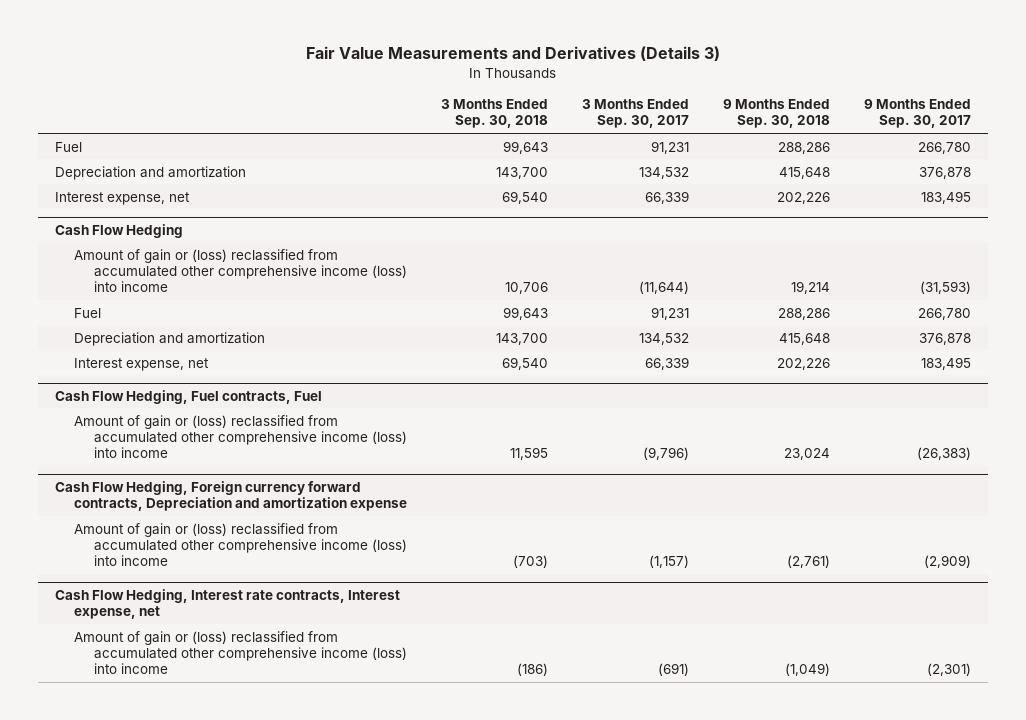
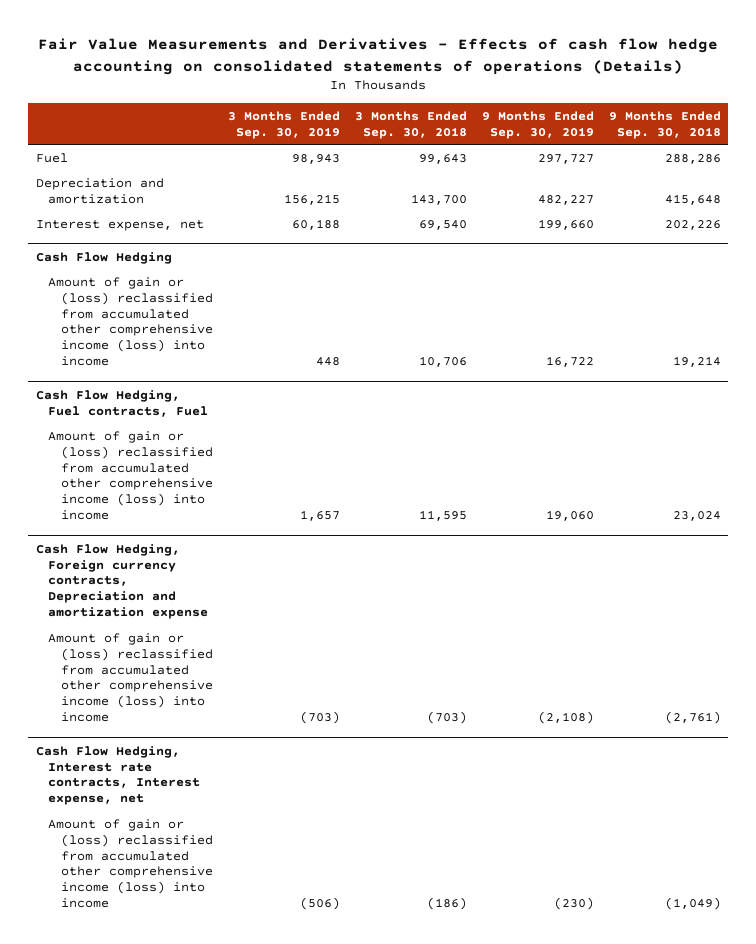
[306,46,721,62] Fair Value Measurements and Derivatives (Details 3) -> [38,38,719,75] Fair Value Measurements and Derivatives - Effects of cash flow hedge accounting on consolidated statements of operations (Details)
[582,99,690,129] 3 Months Ended Sep. 30, 2017 -> none
[864,99,972,129] 9 Months Ended Sep. 30, 2017 -> none
none -> [228,110,341,139] 3 Months Ended Sep. 30, 2019
none -> [481,110,594,139] 9 Months Ended Sep. 30, 2019
[74,307,102,318] Fuel -> none
[74,331,266,346] Depreciation and amortization -> none
[74,357,210,371] Interest expense, net -> none
[54,480,408,512] Cash Flow Hedging, Foreign currency forward contracts, Depreciation and amortization expense -> [35,543,209,620] Cash Flow Hedging, Foreign currency contracts, Depreciation and amortization expense

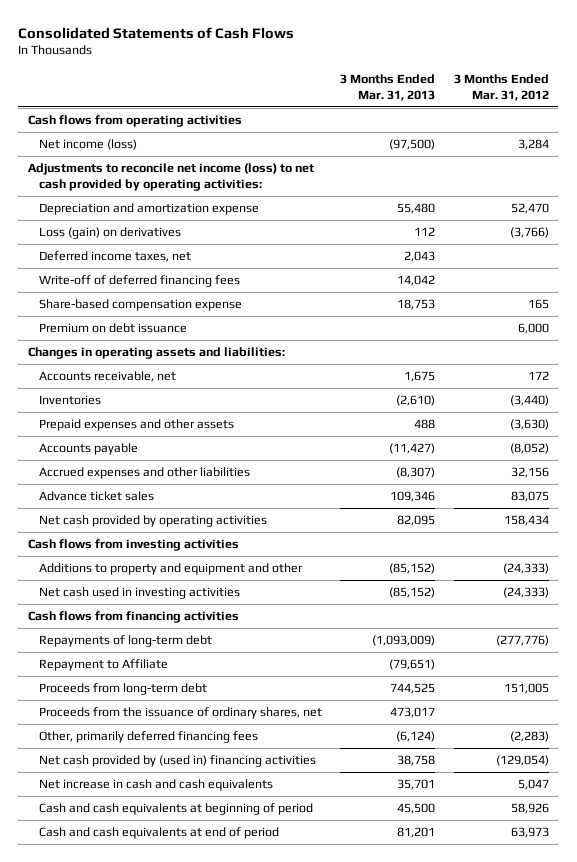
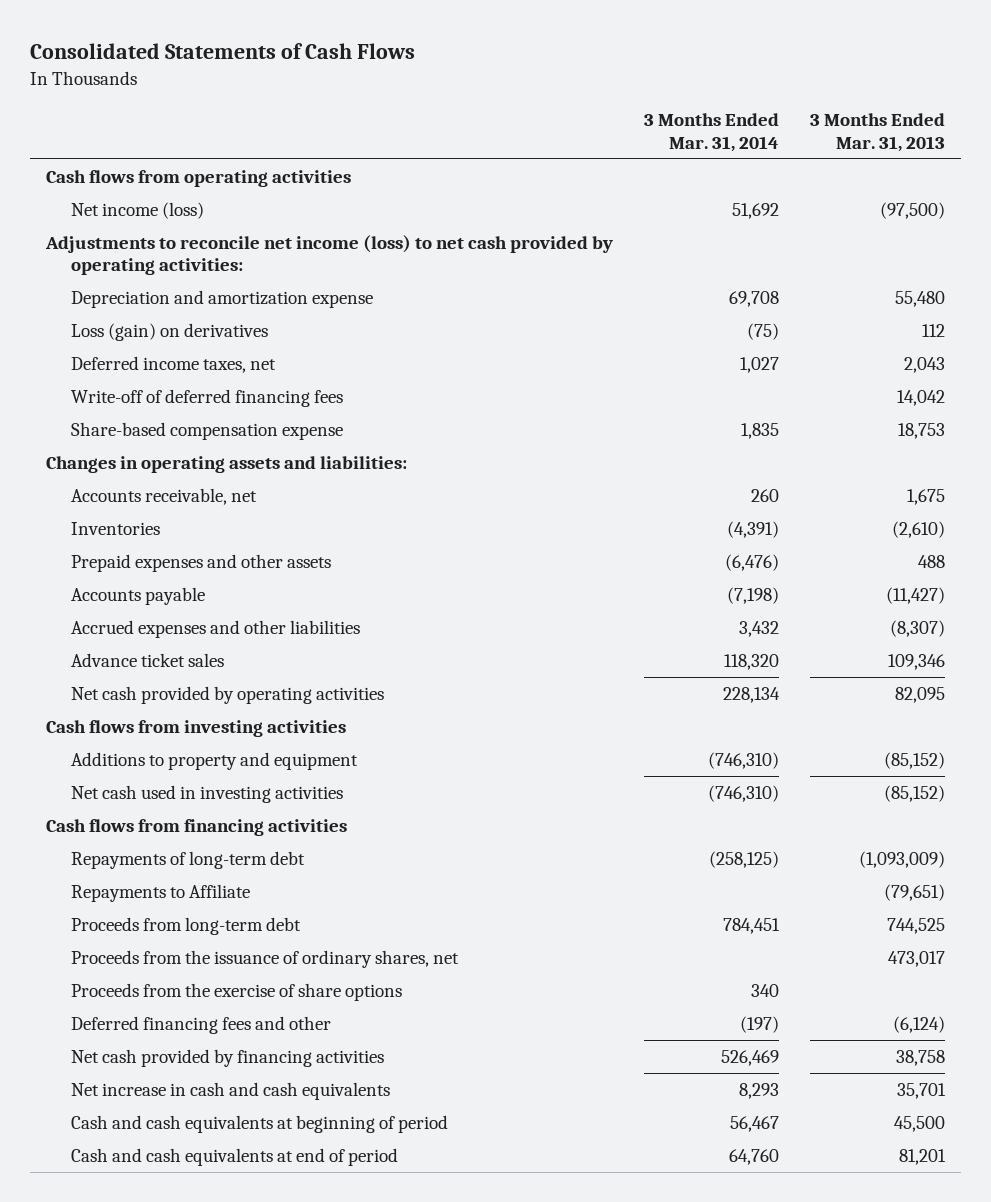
[454,73,550,101] 3 Months Ended Mar. 31, 2012 -> none
none -> [643,113,779,152] 3 Months Ended Mar. 31, 2014
[38,323,187,334] Premium on debt issuance -> none
[38,563,303,576] Additions to property and equipment and other -> [70,751,358,770] Additions to property and equipment
[38,659,168,672] Repayment to Affiliate -> [70,883,250,902] Repayments to Affiliate
none -> [70,982,402,1001] Proceeds from the exercise of share options
[38,731,258,744] Other, primarily deferred financing fees -> [70,1015,331,1034] Deferred financing fees and other
[38,755,316,768] Net cash provided by (used in) financing activities -> [70,1048,384,1067] Net cash provided by financing activities

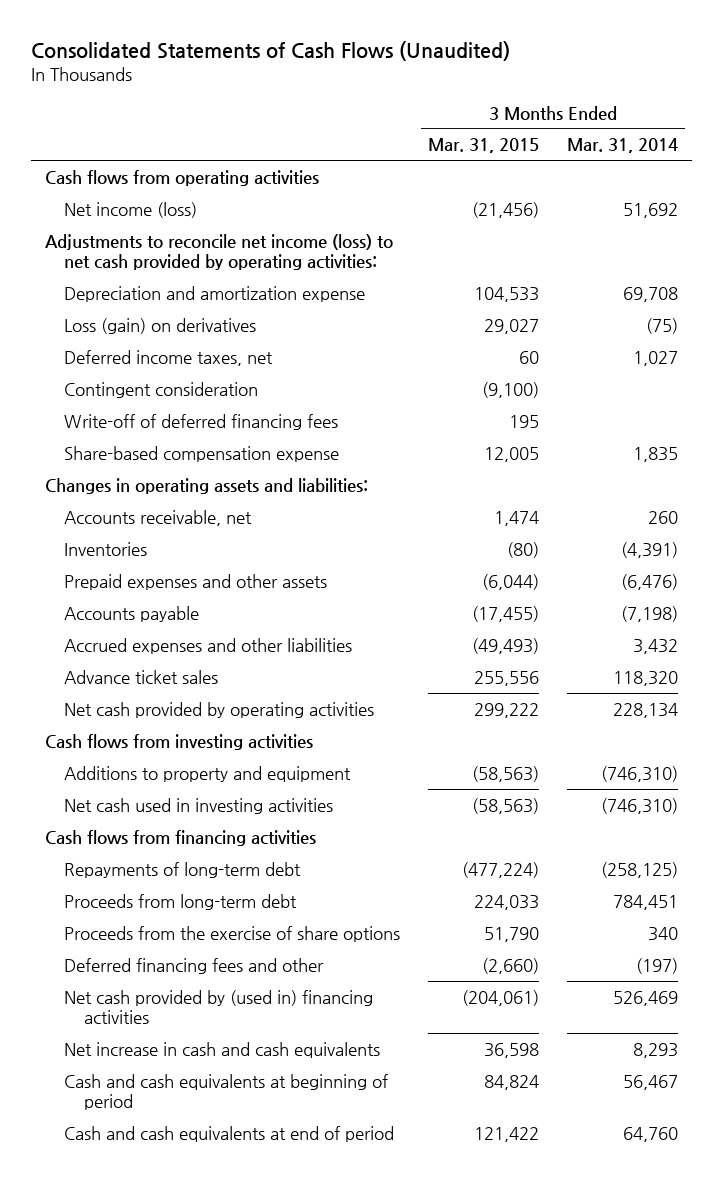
[29,43,415,60] Consolidated Statements of Cash Flows -> [30,41,510,62] Consolidated Statements of Cash Flows (Unaudited)
[810,113,946,152] 3 Months Ended Mar. 31, 2013 -> none
none -> [428,138,540,154] Mar. 31, 2015
none -> [64,381,259,398] Contingent consideration
[70,883,250,902] Repayments to Affiliate -> none
[70,949,459,968] Proceeds from the issuance of ordinary shares, net -> none
[70,1048,384,1067] Net cash provided by financing activities -> [64,989,374,1024] Net cash provided by (used in) financing activities

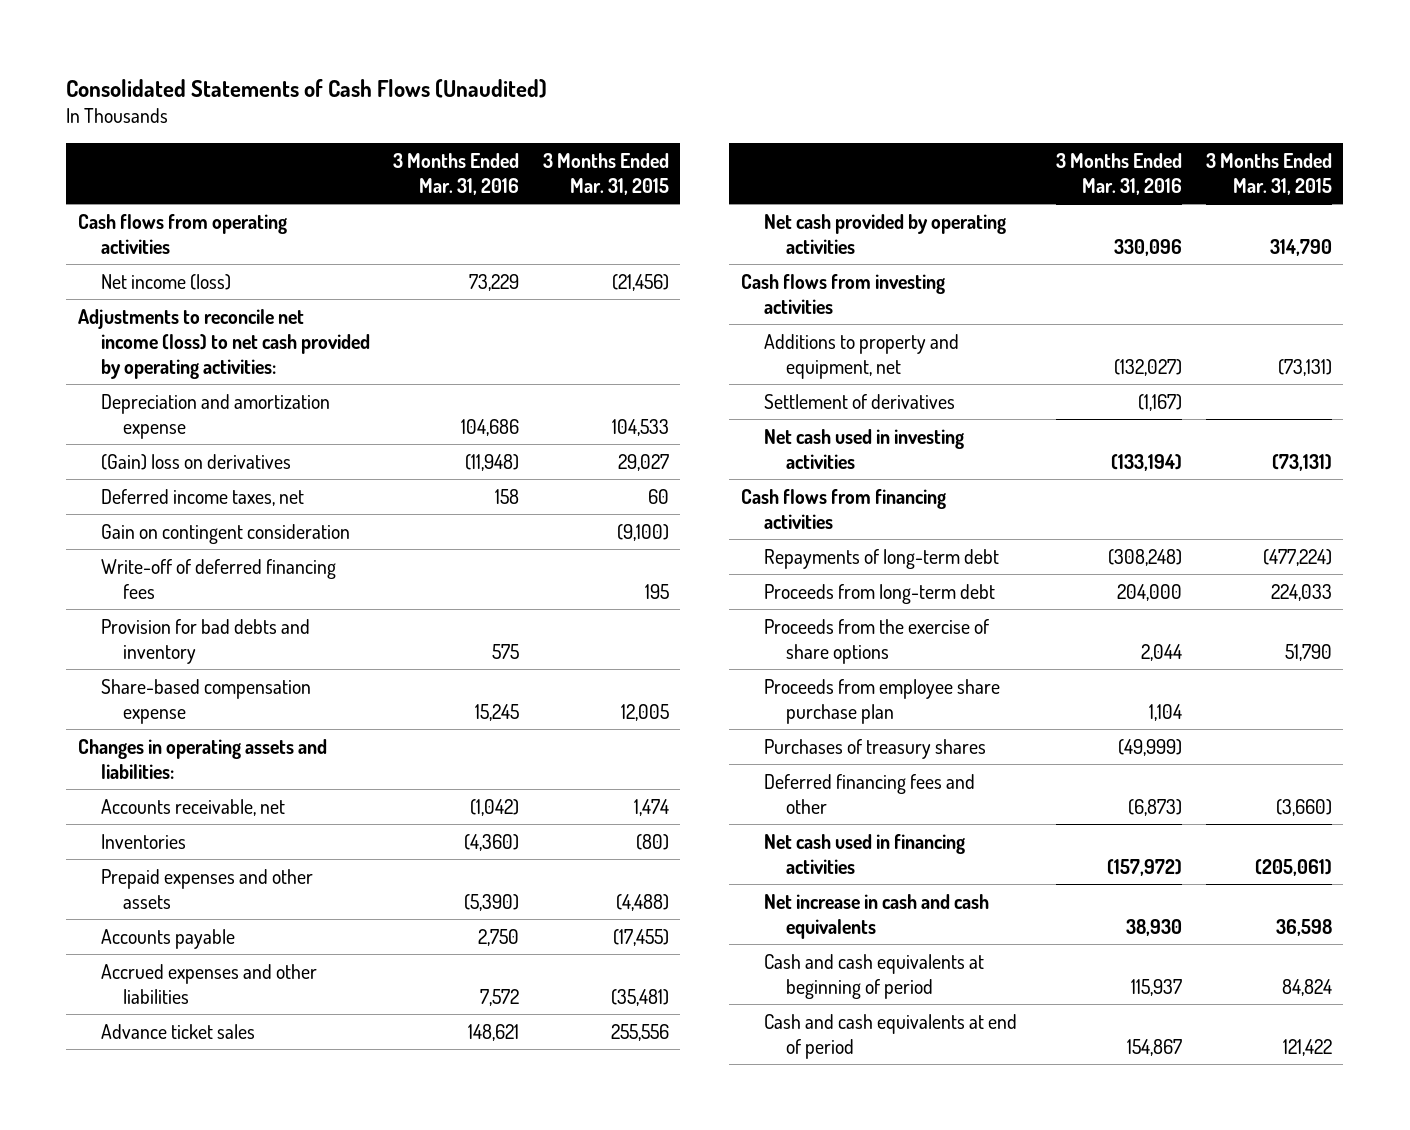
[566,138,678,154] Mar. 31, 2014 -> none
none -> [393,152,520,195] 3 Months Ended Mar. 31, 2016
[64,317,257,334] Loss (gain) on derivatives -> [100,453,291,470] (Gain) loss on derivatives
[64,381,259,398] Contingent consideration -> [100,523,350,544] Gain on contingent consideration
none -> [100,618,310,664] Provision for bad debts and inventory
[482,573,540,590] (6,044) -> [615,893,669,911] (4,488)
[472,637,540,654] (49,493) -> [610,988,669,1006] (35,481)
[474,702,540,718] 299,222 -> [1269,238,1332,256] 314,790
[64,765,352,782] Additions to property and equipment -> [763,333,959,379] Additions to property and equipment, net
[472,765,540,782] (58,563) -> [1277,358,1332,376] (73,131)
none -> [763,393,955,409] Settlement of derivatives
[472,797,540,814] (58,563) -> [1271,453,1332,471] (73,131)
none -> [763,678,1000,724] Proceeds from employee share purchase plan
none -> [763,738,986,759] Purchases of treasury shares
[482,957,540,974] (2,660) -> [1275,798,1332,816] (3,660)
[64,989,374,1024] Net cash provided by (used in) financing activities -> [763,833,965,874] Net cash used in financing activities
[462,989,540,1006] (204,061) -> [1254,858,1332,876] (205,061)

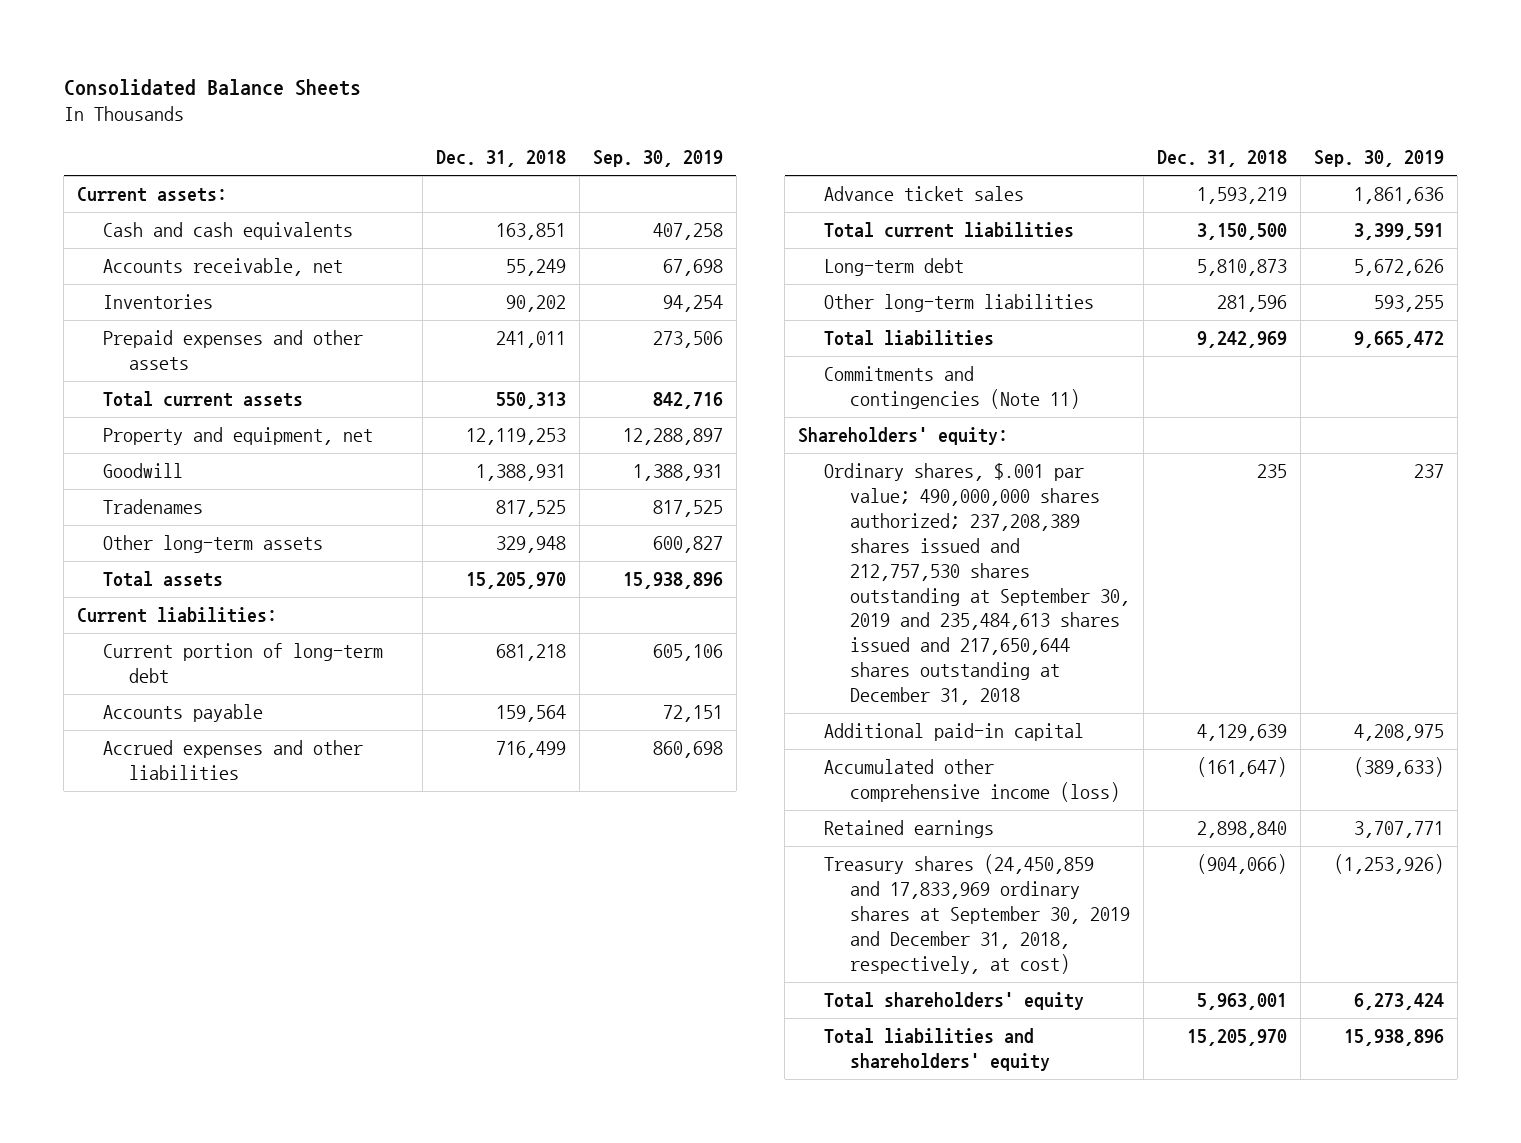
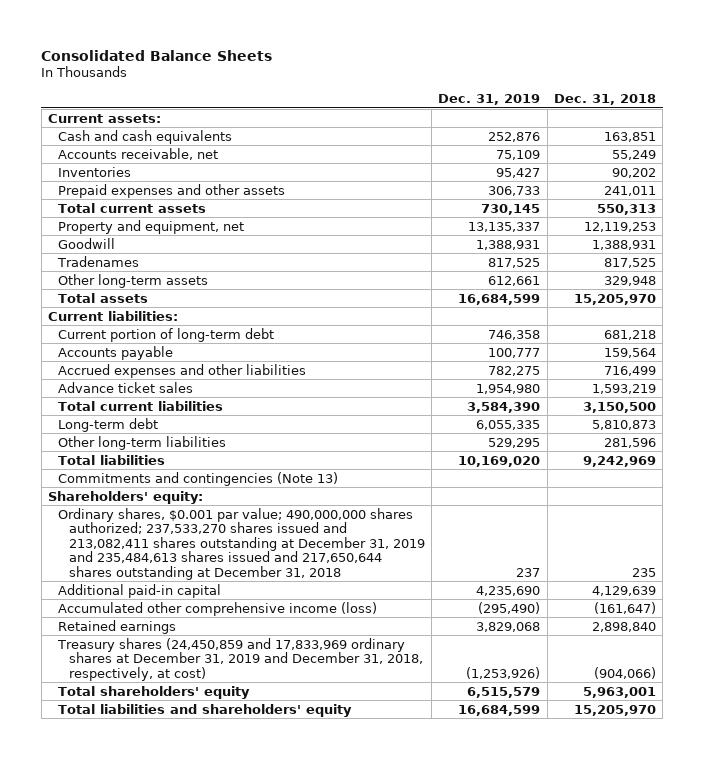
[592,150,723,168] Sep. 30, 2019 -> none
none -> [438,94,541,106] Dec. 31, 2019
[823,366,1080,410] Commitments and contingencies (Note 11) -> [58,471,339,486] Commitments and contingencies (Note 13)
[823,463,1130,706] Ordinary shares, $.001 par value; 490,000,000 shares authorized; 237,208,389 shares issued and 212,757,530 shares outstanding at September 30, 2019 and 235,484,613 shares issued and 217,650,644 shares outstanding at December 31, 2018 -> [58,507,425,580] Ordinary shares, $0.001 par value; 490,000,000 shares authorized; 237,533,270 shares issued and 213,082,411 shares outstanding at December 31, 2019 and 235,484,613 shares issued and 217,650,644 shares outstanding at December 31, 2018
[823,854,1130,974] Treasury shares (24,450,859 and 17,833,969 ordinary shares at September 30, 2019 and December 31, 2018, respectively, at cost) -> [57,637,423,681] Treasury shares (24,450,859 and 17,833,969 ordinary shares at December 31, 2019 and December 31, 2018, respectively, at cost)

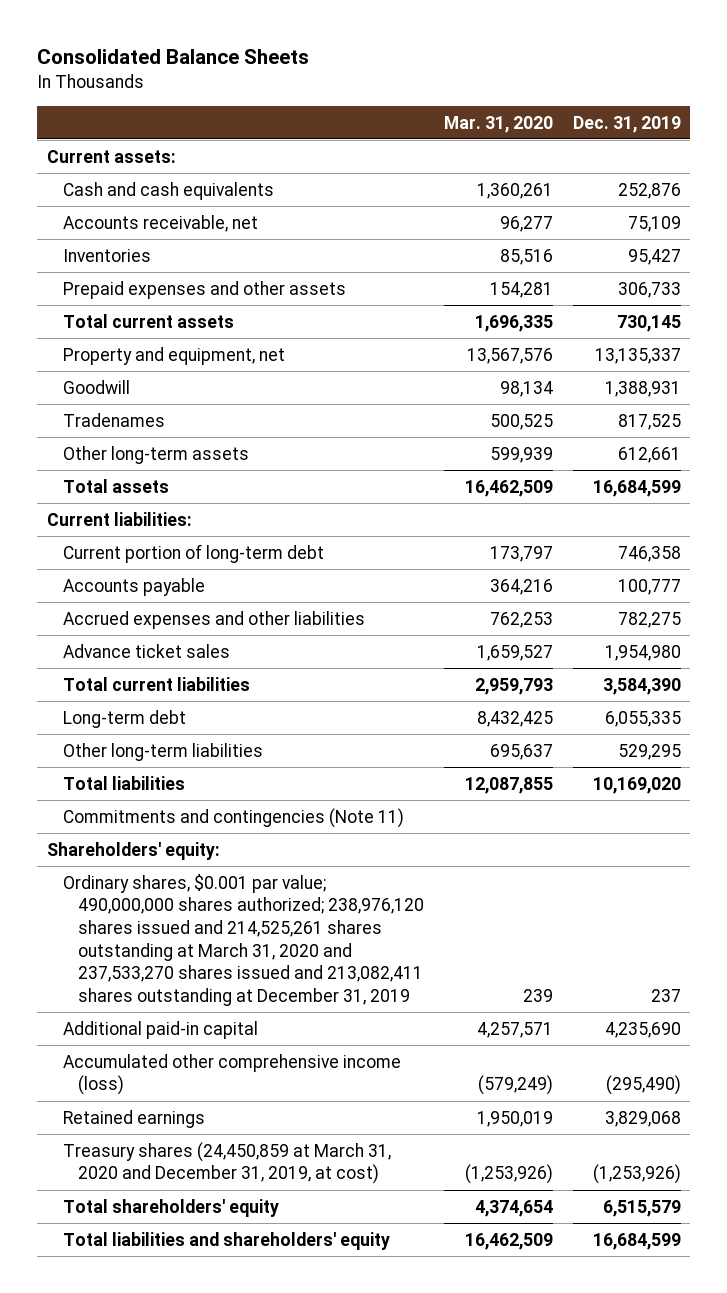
[553,94,656,106] Dec. 31, 2018 -> none
none -> [443,115,553,133] Mar. 31, 2020
[58,471,339,486] Commitments and contingencies (Note 13) -> [62,807,404,828] Commitments and contingencies (Note 11)
[58,507,425,580] Ordinary shares, $0.001 par value; 490,000,000 shares authorized; 237,533,270 shares issued and 213,082,411 shares outstanding at December 31, 2019 and 235,484,613 shares issued and 217,650,644 shares outstanding at December 31, 2018 -> [62,873,425,1006] Ordinary shares, $0.001 par value; 490,000,000 shares authorized; 238,976,120 shares issued and 214,525,261 shares outstanding at March 31, 2020 and 237,533,270 shares issued and 213,082,411 shares outstanding at December 31, 2019
[57,637,423,681] Treasury shares (24,450,859 and 17,833,969 ordinary shares at December 31, 2019 and December 31, 2018, respectively, at cost) -> [62,1141,391,1185] Treasury shares (24,450,859 at March 31, 2020 and December 31, 2019, at cost)

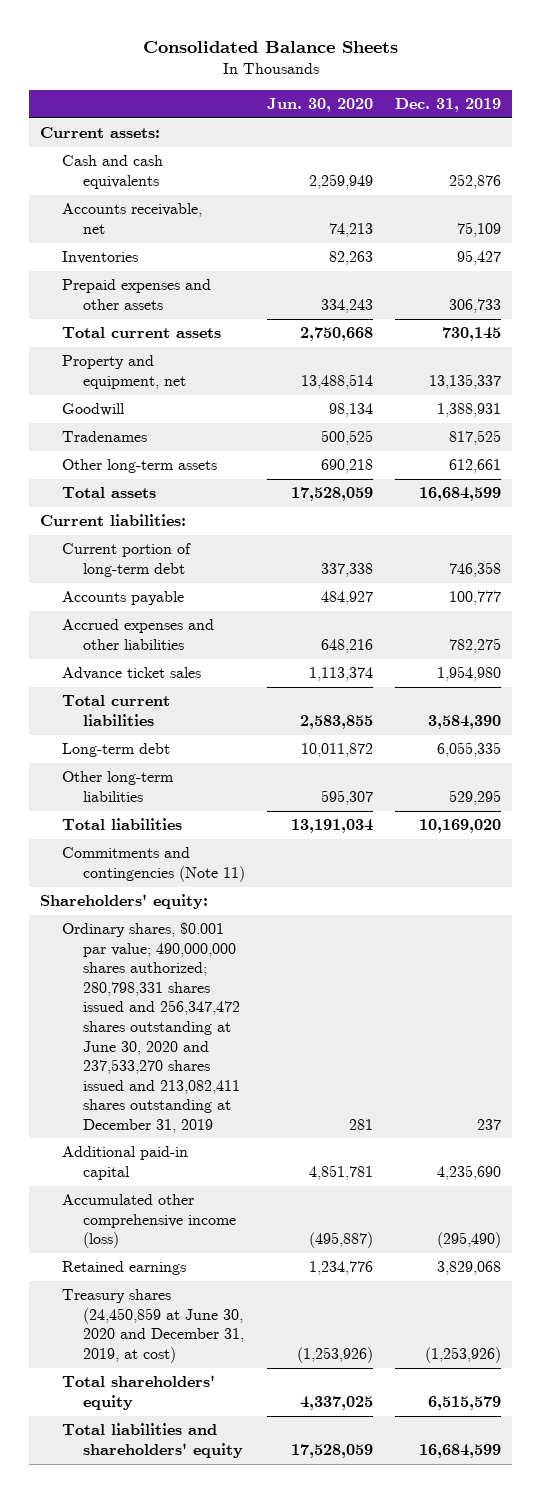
[443,115,553,133] Mar. 31, 2020 -> none
none -> [267,98,374,113] Jun. 30, 2020
[62,873,425,1006] Ordinary shares, $0.001 par value; 490,000,000 shares authorized; 238,976,120 shares issued and 214,525,261 shares outstanding at March 31, 2020 and 237,533,270 shares issued and 213,082,411 shares outstanding at December 31, 2019 -> [61,922,241,1133] Ordinary shares, $0.001 par value; 490,000,000 shares authorized; 280,798,331 shares issued and 256,347,472 shares outstanding at June 30, 2020 and 237,533,270 shares issued and 213,082,411 shares outstanding at December 31, 2019
[62,1141,391,1185] Treasury shares (24,450,859 at March 31, 2020 and December 31, 2019, at cost) -> [61,1289,245,1363] Treasury shares (24,450,859 at June 30, 2020 and December 31, 2019, at cost)

